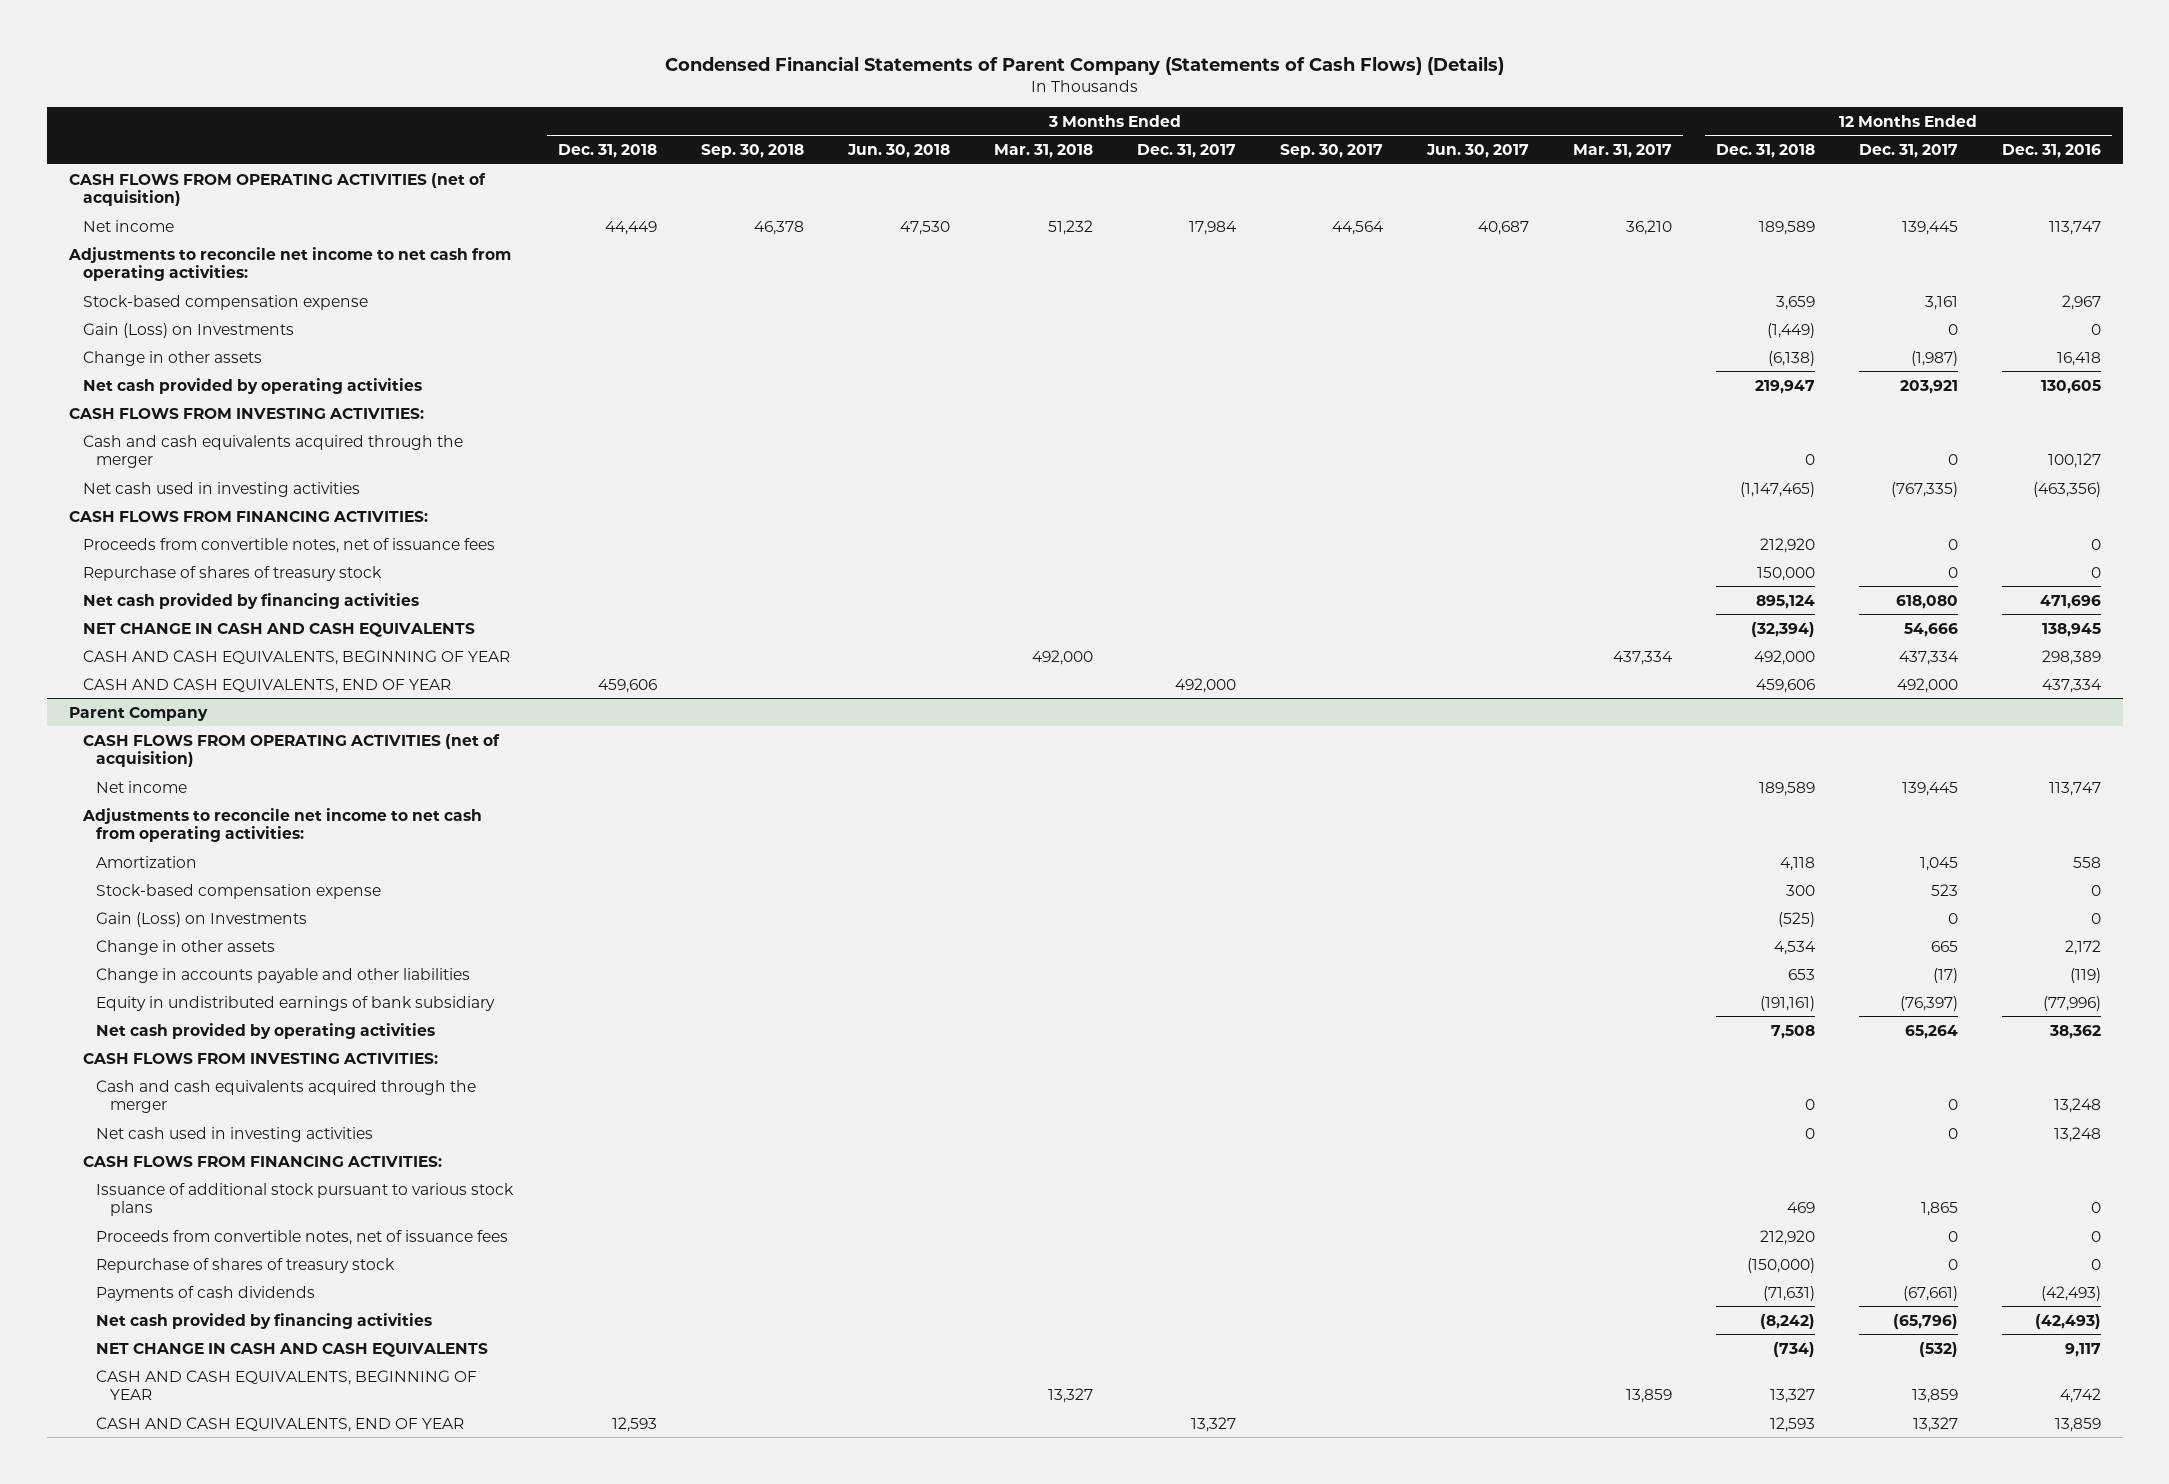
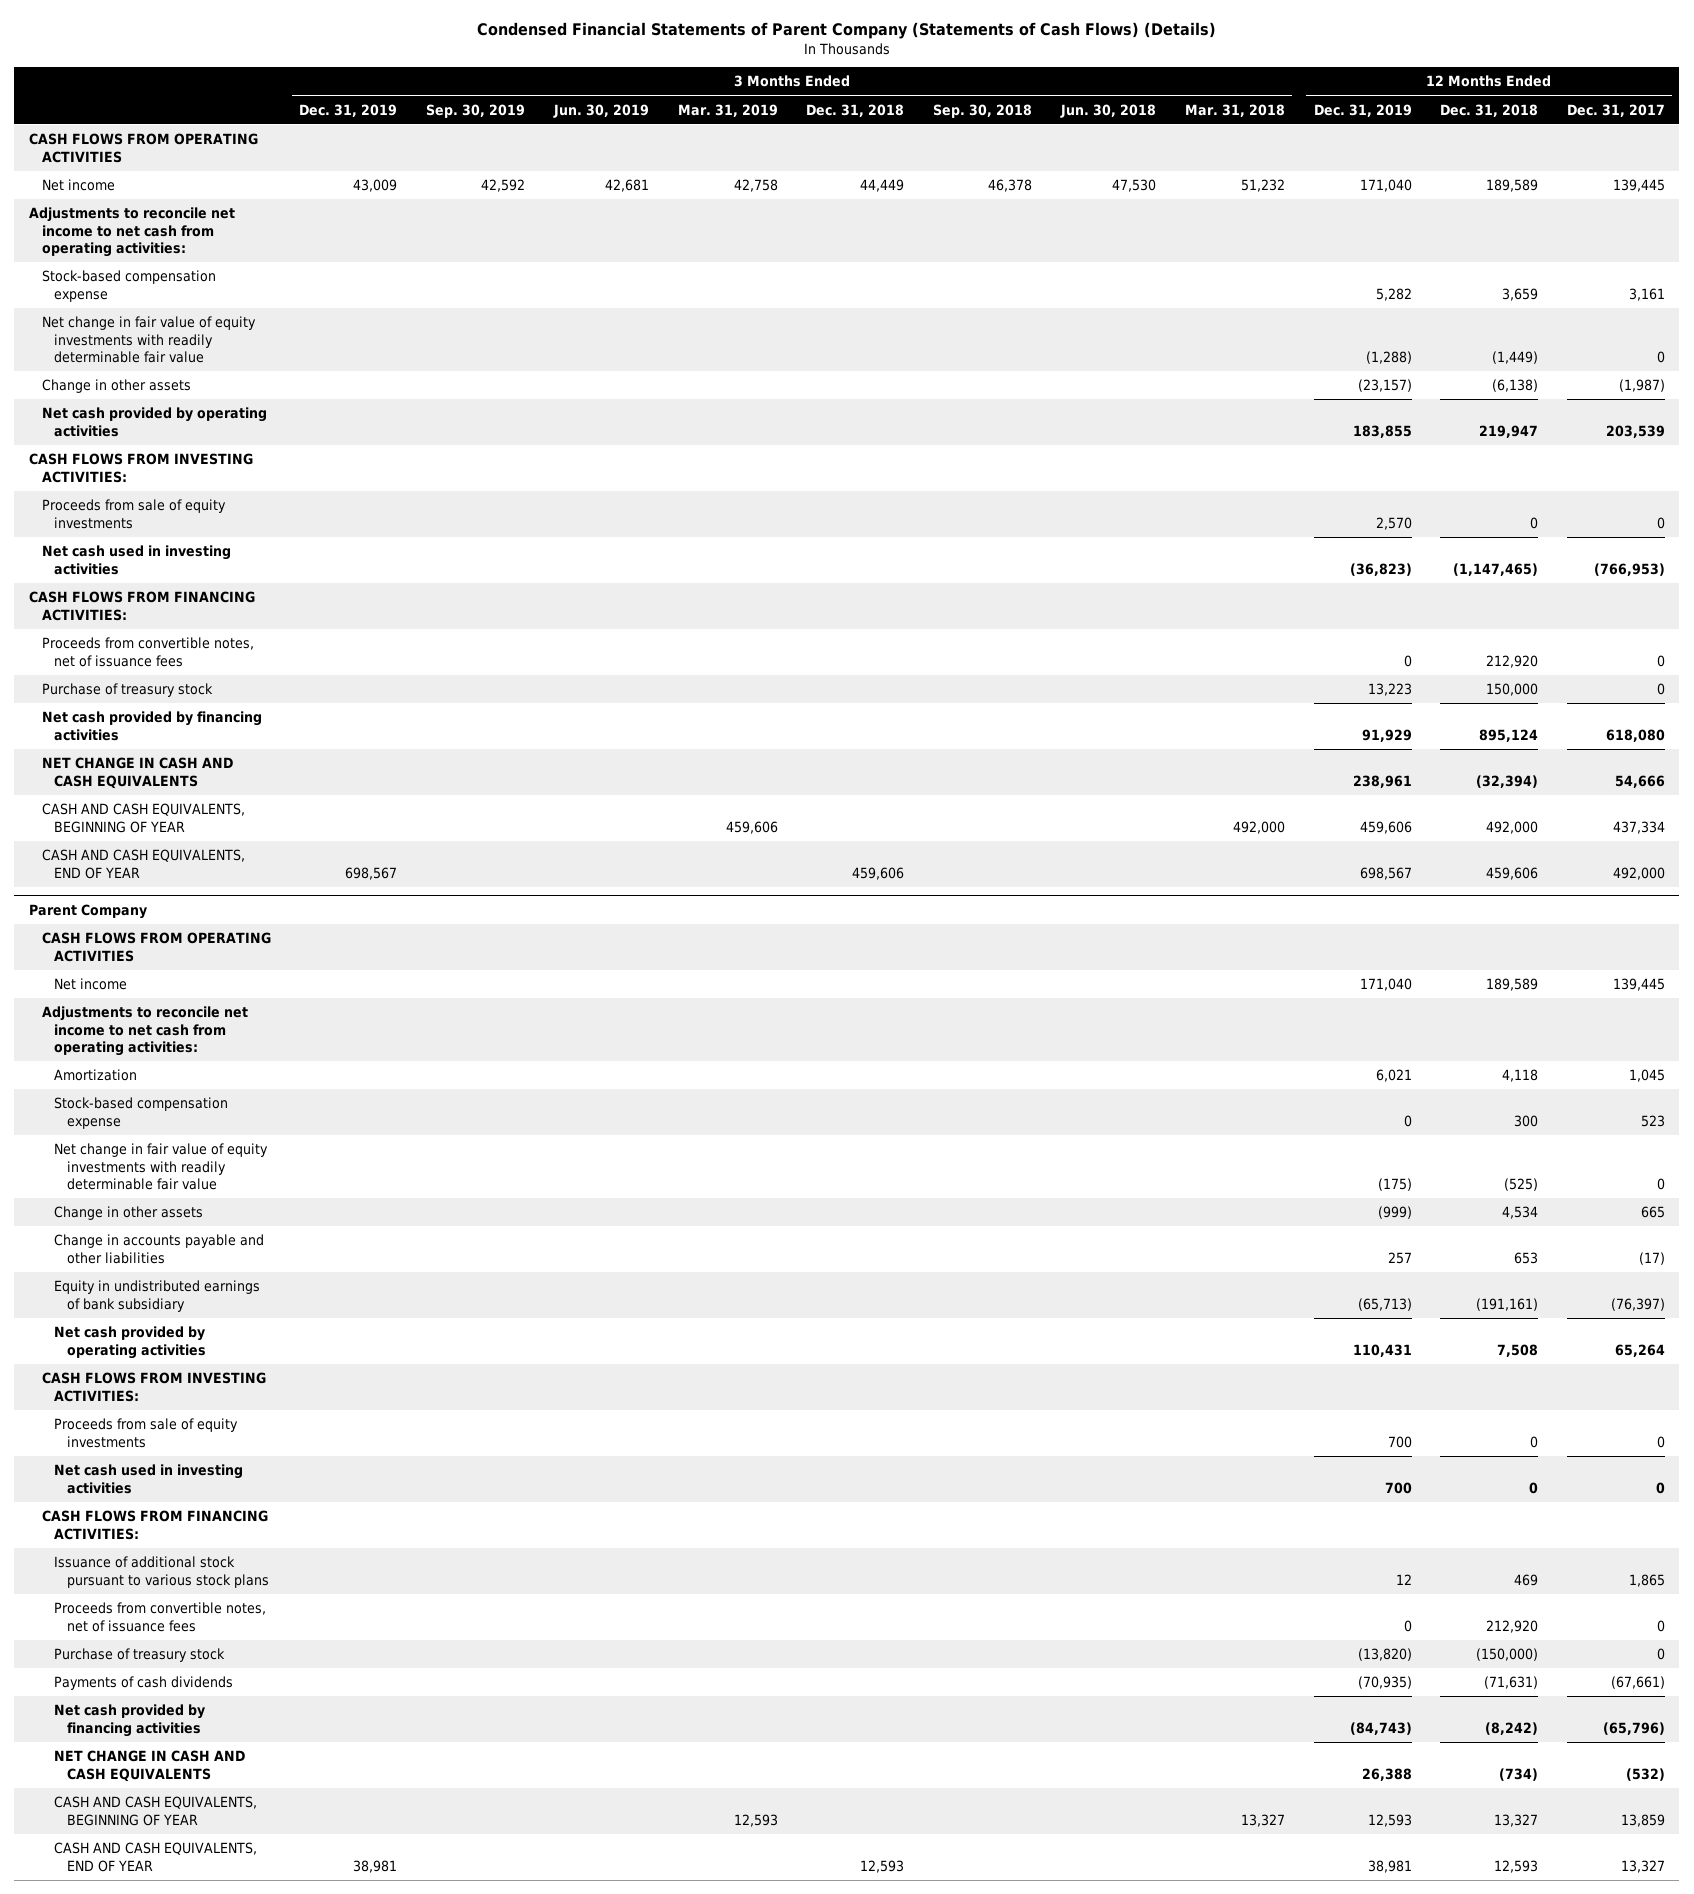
[1136,143,1236,158] Dec. 31, 2017 -> none
[1279,143,1383,158] Sep. 30, 2017 -> none
[1425,143,1529,158] Jun. 30, 2017 -> none
[1572,143,1672,158] Mar. 31, 2017 -> none
[2001,143,2101,158] Dec. 31, 2016 -> none
none -> [299,103,398,117] Dec. 31, 2019
none -> [426,103,526,118] Sep. 30, 2019
none -> [552,103,649,118] Jun. 30, 2019
none -> [677,103,778,117] Mar. 31, 2019
none -> [1313,103,1412,117] Dec. 31, 2019
[68,172,486,206] CASH FLOWS FROM OPERATING ACTIVITIES (net of acquisition) -> [28,133,258,163] CASH FLOWS FROM OPERATING ACTIVITIES
[82,322,294,338] Gain (Loss) on Investments -> [41,316,256,364] Net change in fair value of equity investments with readily determinable fair value
[1899,379,1958,394] 203,921 -> [1606,424,1666,438] 203,539
[82,434,463,468] Cash and cash equivalents acquired through the merger -> none
none -> [41,499,226,529] Proceeds from sale of equity investments
[1890,481,1958,497] (767,335) -> [1594,562,1666,576] (766,953)
[82,565,382,581] Repurchase of shares of treasury stock -> [41,683,213,698] Purchase of treasury stock
[82,733,500,767] CASH FLOWS FROM OPERATING ACTIVITIES (net of acquisition) -> [41,932,271,962] CASH FLOWS FROM OPERATING ACTIVITIES
[96,911,308,927] Gain (Loss) on Investments -> [54,1143,269,1191] Net change in fair value of equity investments with readily determinable fair value
[96,1079,477,1113] Cash and cash equivalents acquired through the merger -> none
none -> [54,1418,239,1448] Proceeds from sale of equity investments
[96,1257,396,1273] Repurchase of shares of treasury stock -> [54,1648,226,1663] Purchase of treasury stock

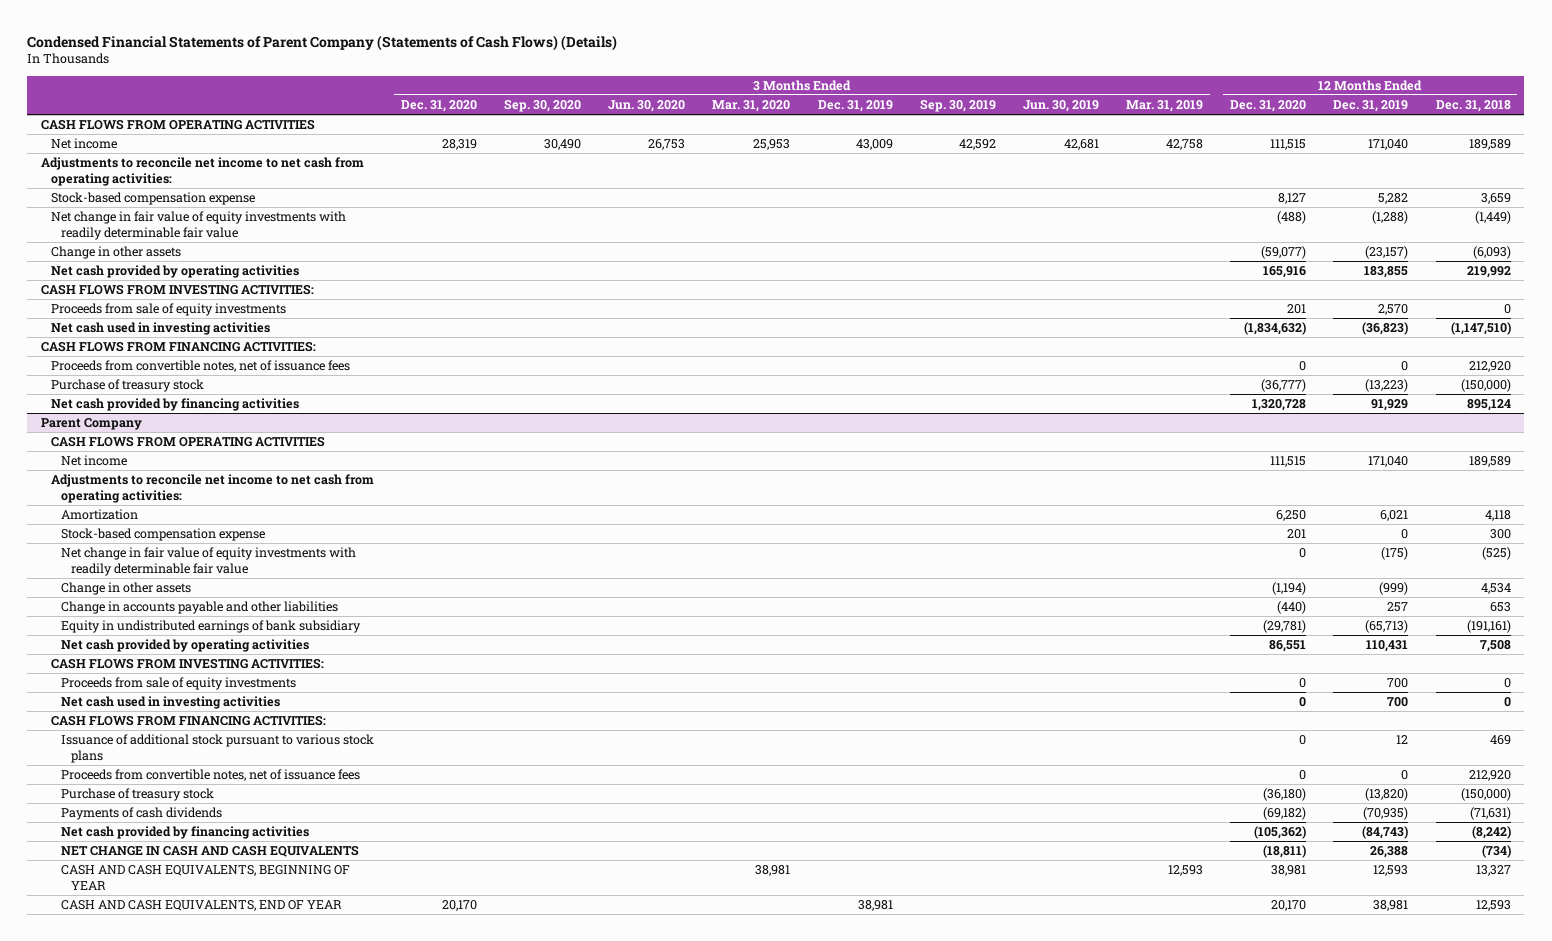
[806,103,905,117] Dec. 31, 2018 -> none
[933,103,1033,118] Sep. 30, 2018 -> none
[1059,103,1156,118] Jun. 30, 2018 -> none
[1184,103,1285,117] Mar. 31, 2018 -> none
[1567,103,1666,117] Dec. 31, 2017 -> none
none -> [401,99,478,112] Dec. 31, 2020
none -> [504,98,582,112] Sep. 30, 2020
none -> [608,99,686,112] Jun. 30, 2020
none -> [712,99,791,112] Mar. 31, 2020
none -> [1230,99,1307,112] Dec. 31, 2020
[1492,379,1539,393] (6,138) -> [1472,246,1511,260] (6,093)
[1479,424,1539,438] 219,947 -> [1466,266,1511,279] 219,992
[1453,562,1539,576] (1,147,465) -> [1450,322,1511,336] (1,147,510)
[1367,683,1412,697] 13,223 -> [1365,379,1409,393] (13,223)
[1486,683,1539,697] 150,000 -> [1460,379,1511,393] (150,000)
[41,757,233,789] NET CHANGE IN CASH AND CASH EQUIVALENTS -> none
[41,803,245,833] CASH AND CASH EQUIVALENTS, BEGINNING OF YEAR -> none
[41,849,245,879] CASH AND CASH EQUIVALENTS, END OF YEAR -> none

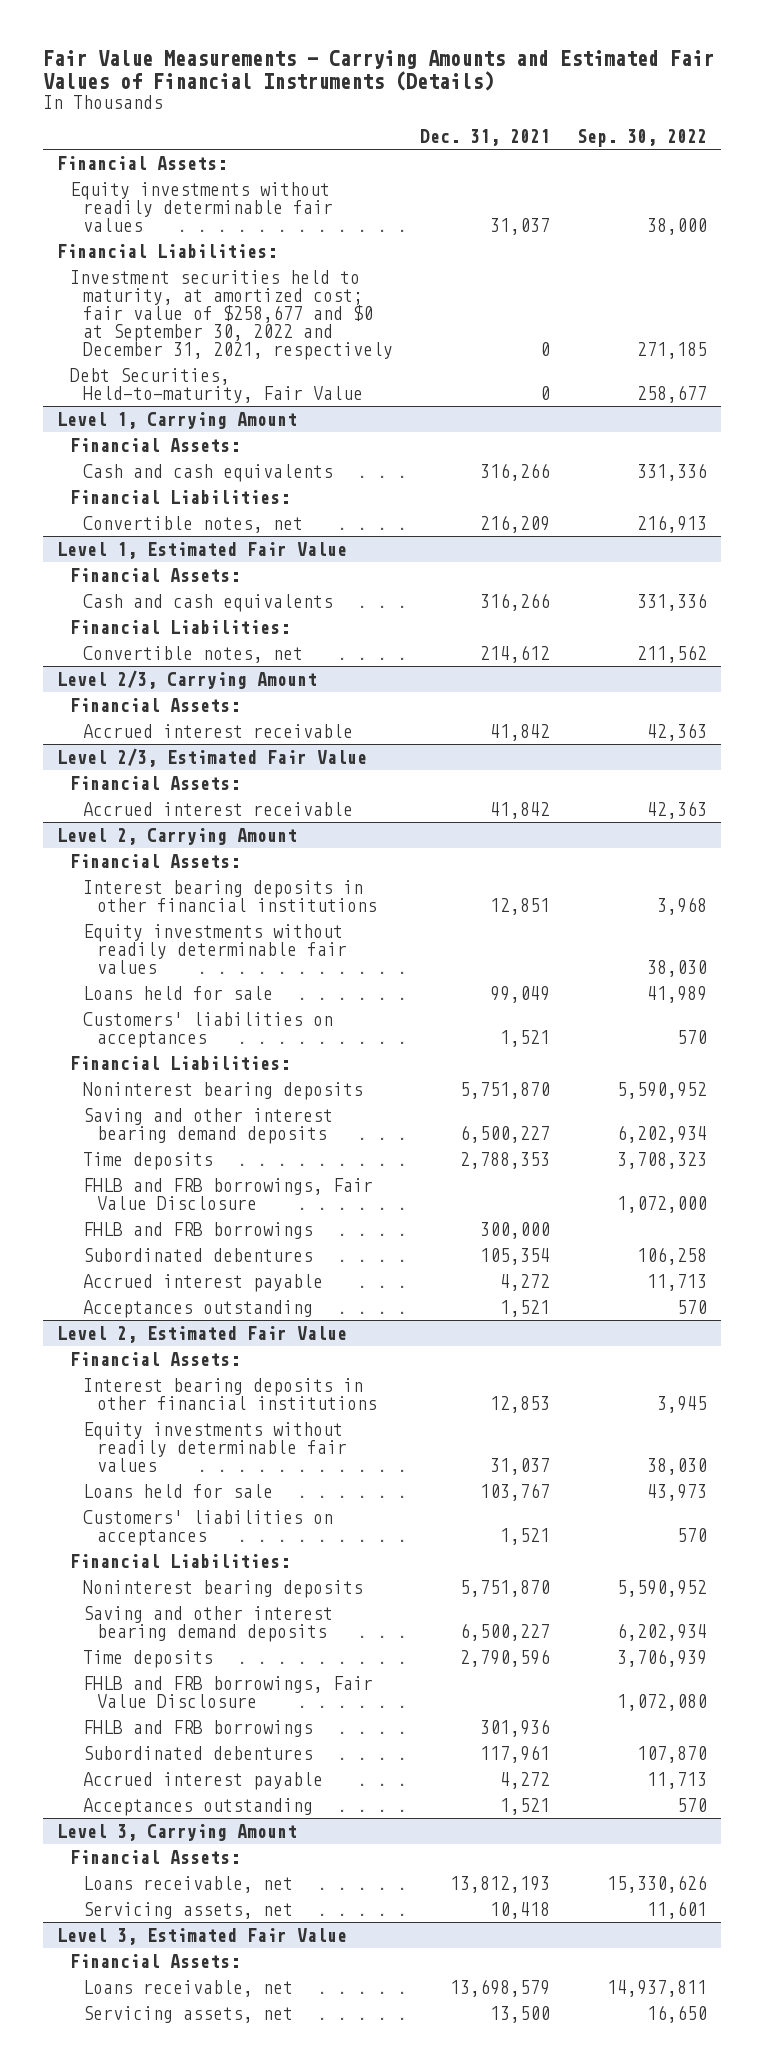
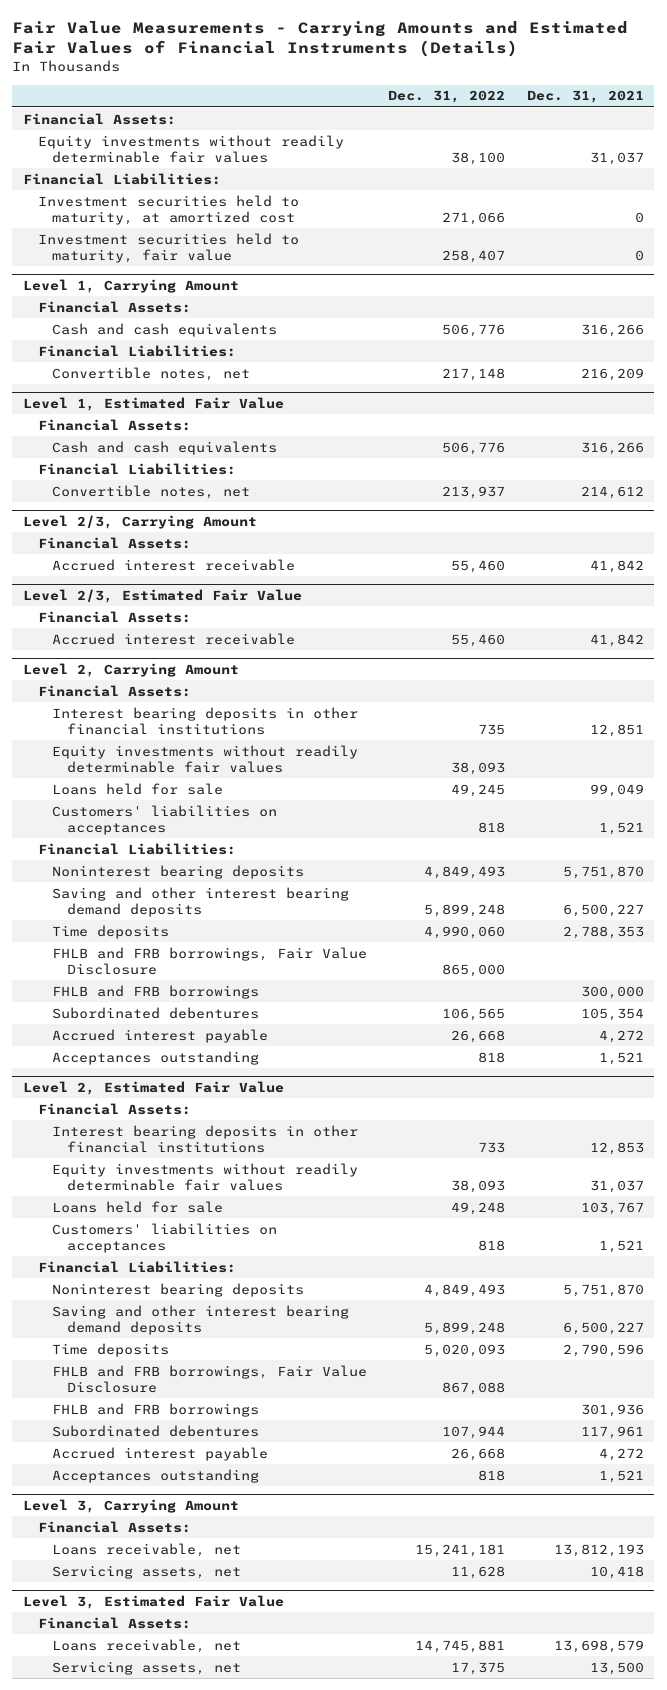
[577,129,708,148] Sep. 30, 2022 -> none
none -> [388,90,506,104] Dec. 31, 2022
[70,269,394,361] Investment securities held to maturity, at amortized cost; fair value of $258,677 and $0 at September 30, 2022 and December 31, 2021, respectively -> [37,194,299,225] Investment securities held to maturity, at amortized cost
[70,367,364,403] Debt Securities, Held-to-maturity, Fair Value -> [37,232,299,263] Investment securities held to maturity, fair value

